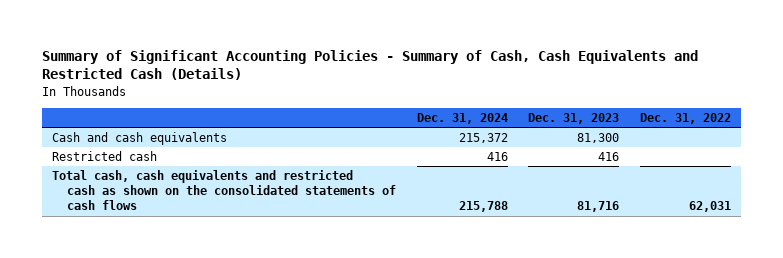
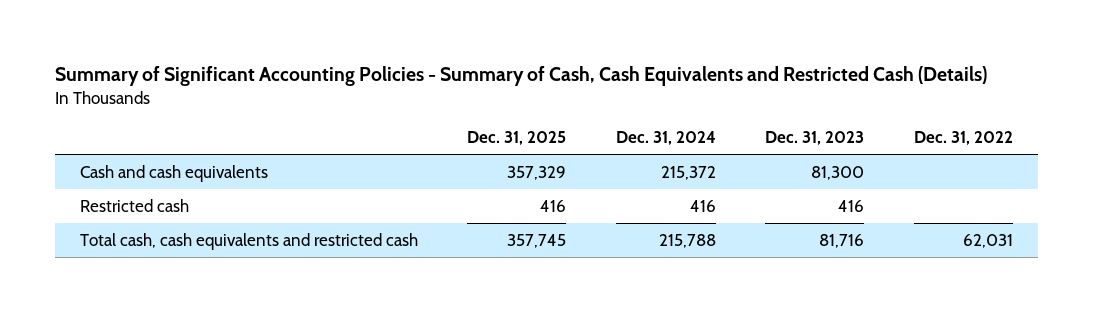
none -> [467,131,567,146] Dec. 31, 2025
[52,170,396,211] Total cash, cash equivalents and restricted cash as shown on the consolidated statements of cash flows -> [79,232,418,250] Total cash, cash equivalents and restricted cash

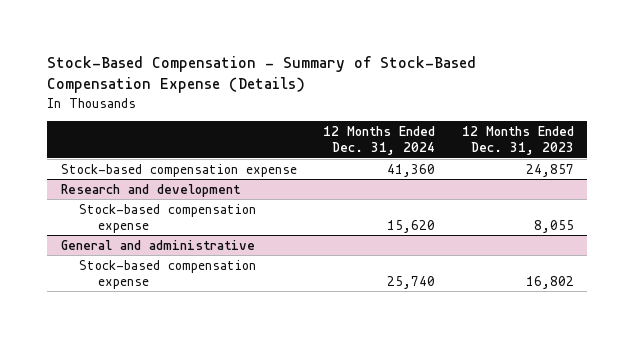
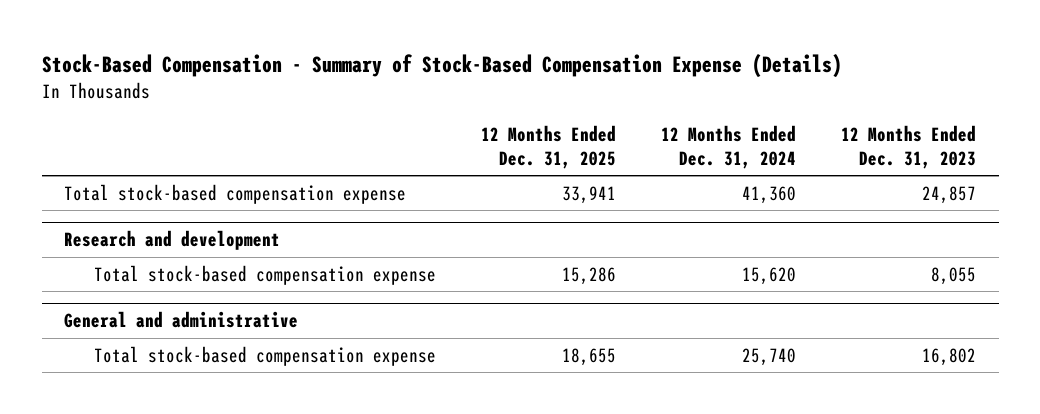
none -> [481,124,617,169] 12 Months Ended Dec. 31, 2025
[60,163,297,177] Stock-based compensation expense -> [64,183,407,204] Total stock-based compensation expense
[79,203,257,234] Stock-based compensation expense -> [94,264,437,285] Total stock-based compensation expense
[79,259,257,290] Stock-based compensation expense -> [94,345,437,366] Total stock-based compensation expense

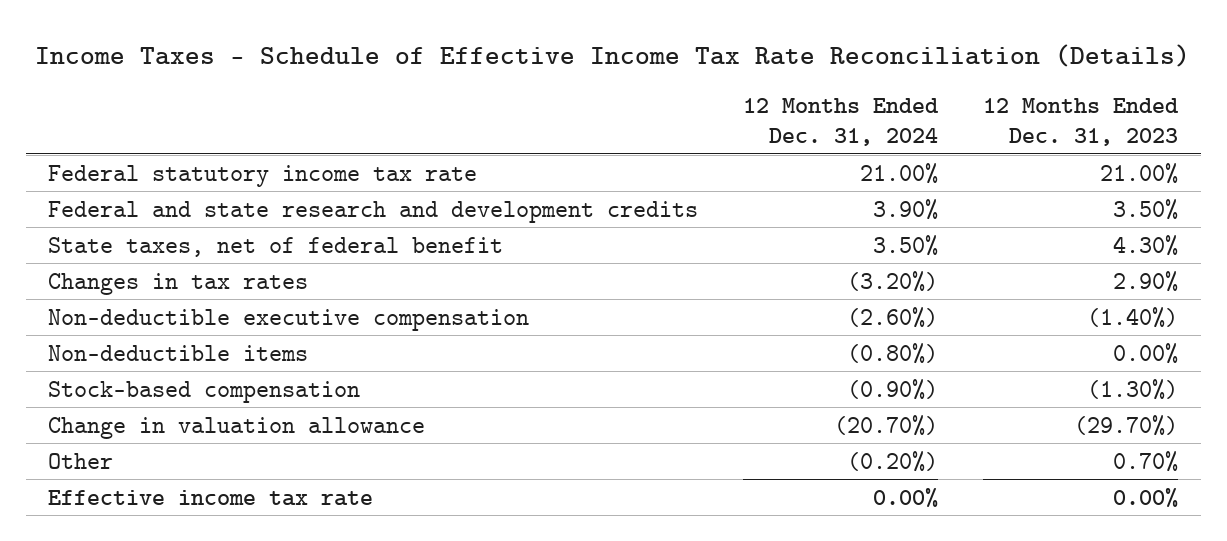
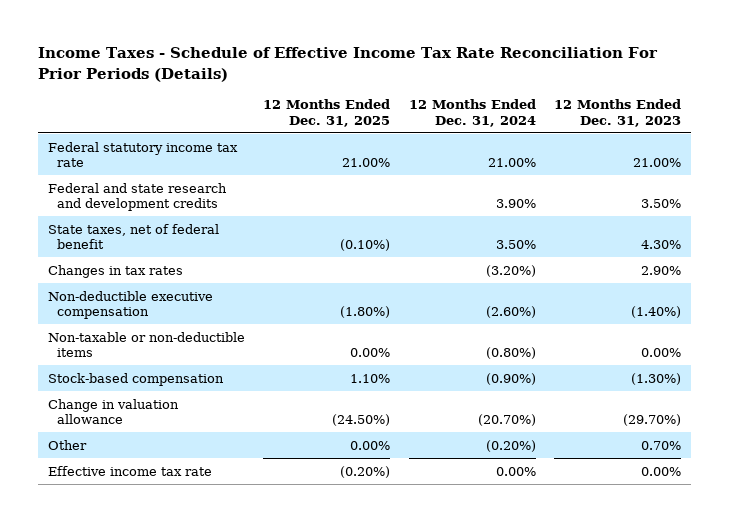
[35,43,1191,67] Income Taxes - Schedule of Effective Income Tax Rate Reconciliation (Details) -> [38,47,659,82] Income Taxes - Schedule of Effective Income Tax Rate Reconciliation For Prior Periods (Details)
none -> [263,99,391,127] 12 Months Ended Dec. 31, 2025
[48,344,309,361] Non-deductible items -> [47,331,245,357] Non-taxable or non-deductible items

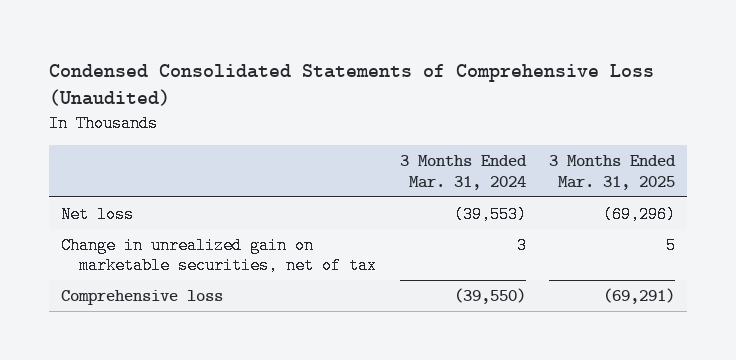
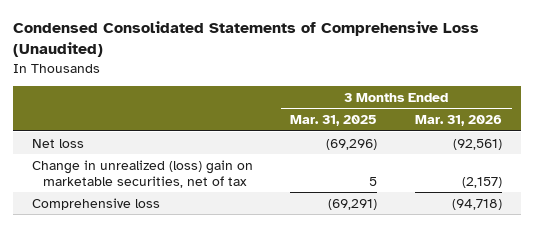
[399,155,527,190] 3 Months Ended Mar. 31, 2024 -> none
none -> [415,115,503,127] Mar. 31, 2026
[60,236,378,275] Change in unrealized gain on marketable securities, net of tax -> [31,159,253,188] Change in unrealized (loss) gain on marketable securities, net of tax

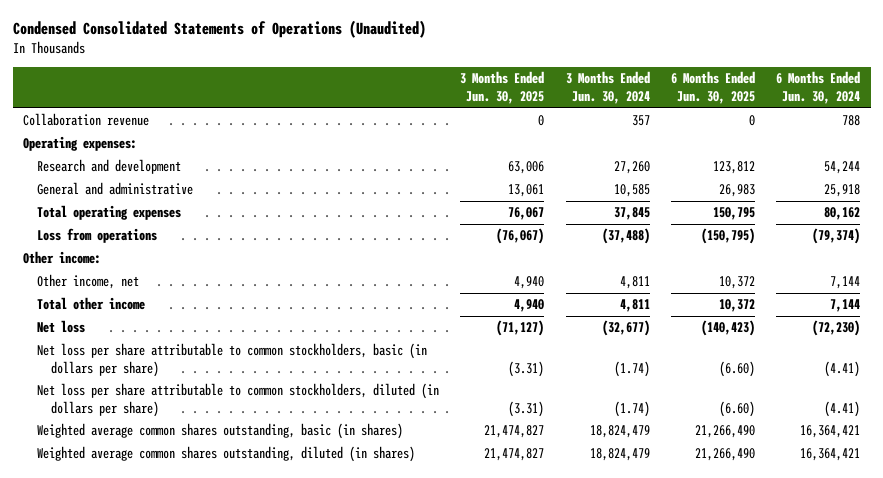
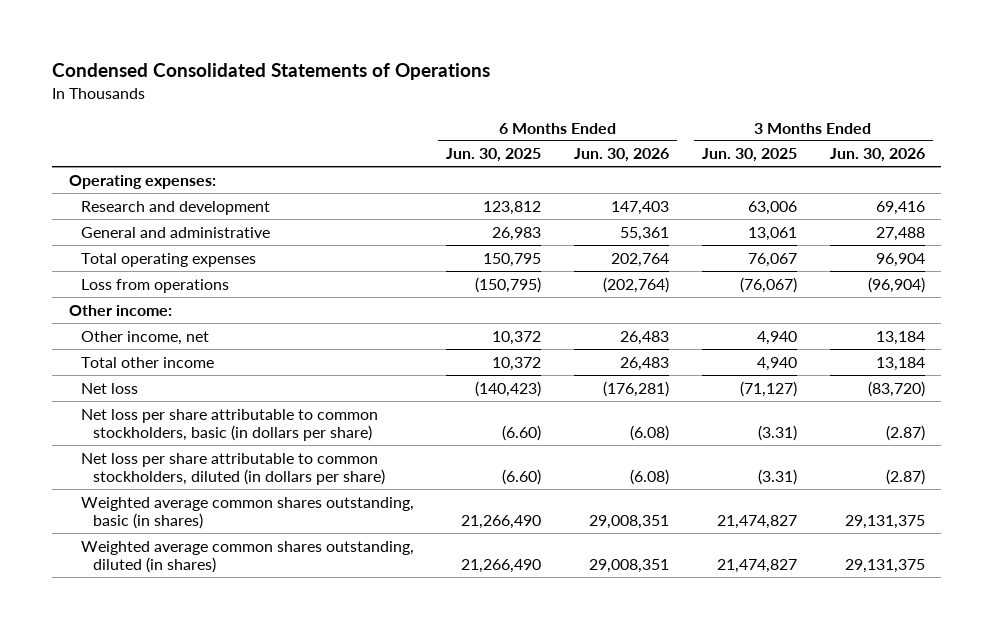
[12,20,426,39] Condensed Consolidated Statements of Operations (Unaudited) -> [52,63,491,81] Condensed Consolidated Statements of Operations
[565,71,650,105] 3 Months Ended Jun. 30, 2024 -> none
[776,71,861,105] 6 Months Ended Jun. 30, 2024 -> none
none -> [574,148,670,163] Jun. 30, 2026
none -> [829,148,925,163] Jun. 30, 2026
[23,113,150,127] Collaboration revenue -> none

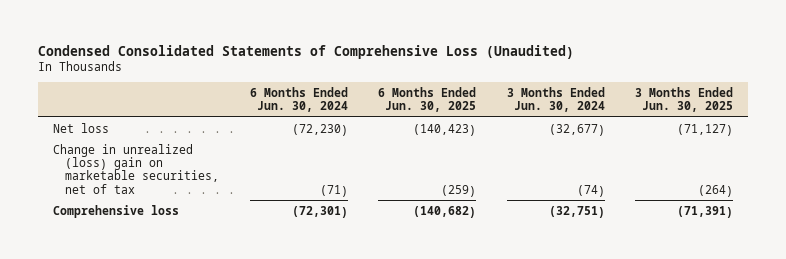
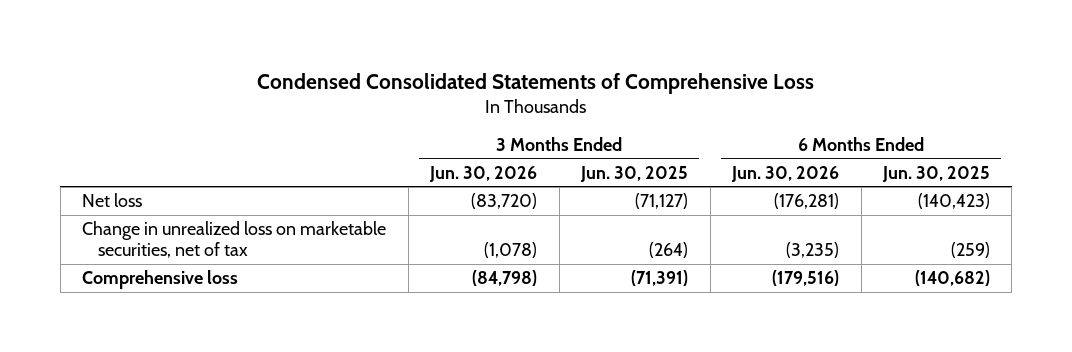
[37,44,574,59] Condensed Consolidated Statements of Comprehensive Loss (Unaudited) -> [257,72,815,94] Condensed Consolidated Statements of Comprehensive Loss
[249,86,348,113] 6 Months Ended Jun. 30, 2024 -> none
[506,86,605,113] 3 Months Ended Jun. 30, 2024 -> none
none -> [429,166,538,183] Jun. 30, 2026
none -> [731,166,840,183] Jun. 30, 2026
[53,143,220,194] Change in unrealized (loss) gain on marketable securities, net of tax -> [82,221,387,259] Change in unrealized loss on marketable securities, net of tax

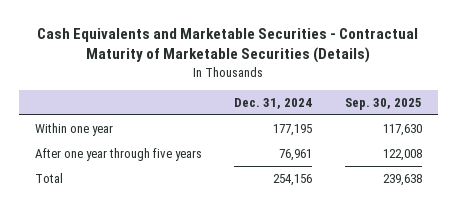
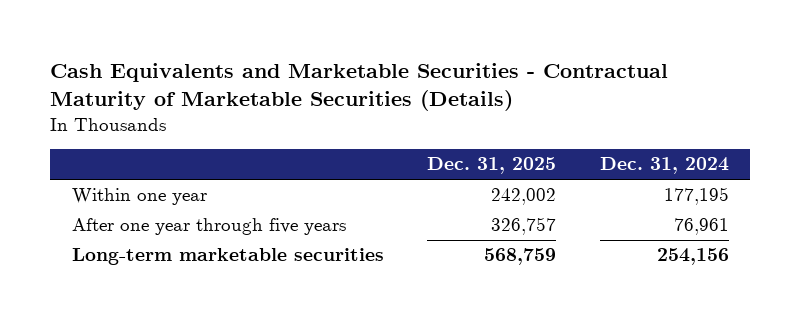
[344,97,422,110] Sep. 30, 2025 -> none
none -> [427,157,557,175] Dec. 31, 2025
[35,173,64,184] Total -> [71,248,384,266] Long-term marketable securities

